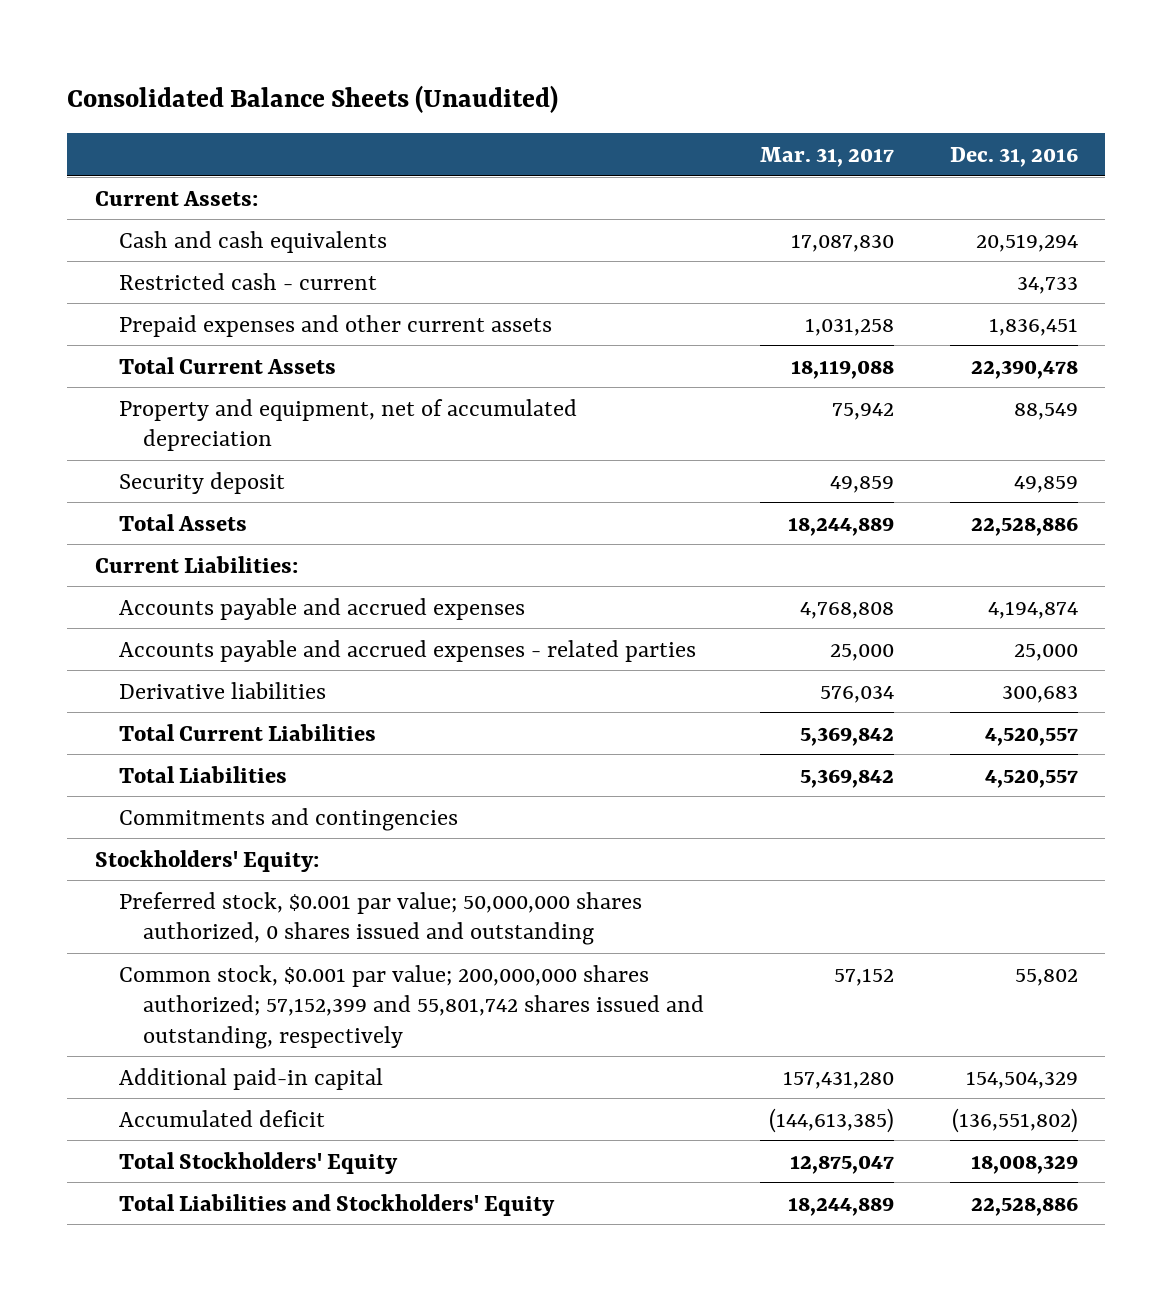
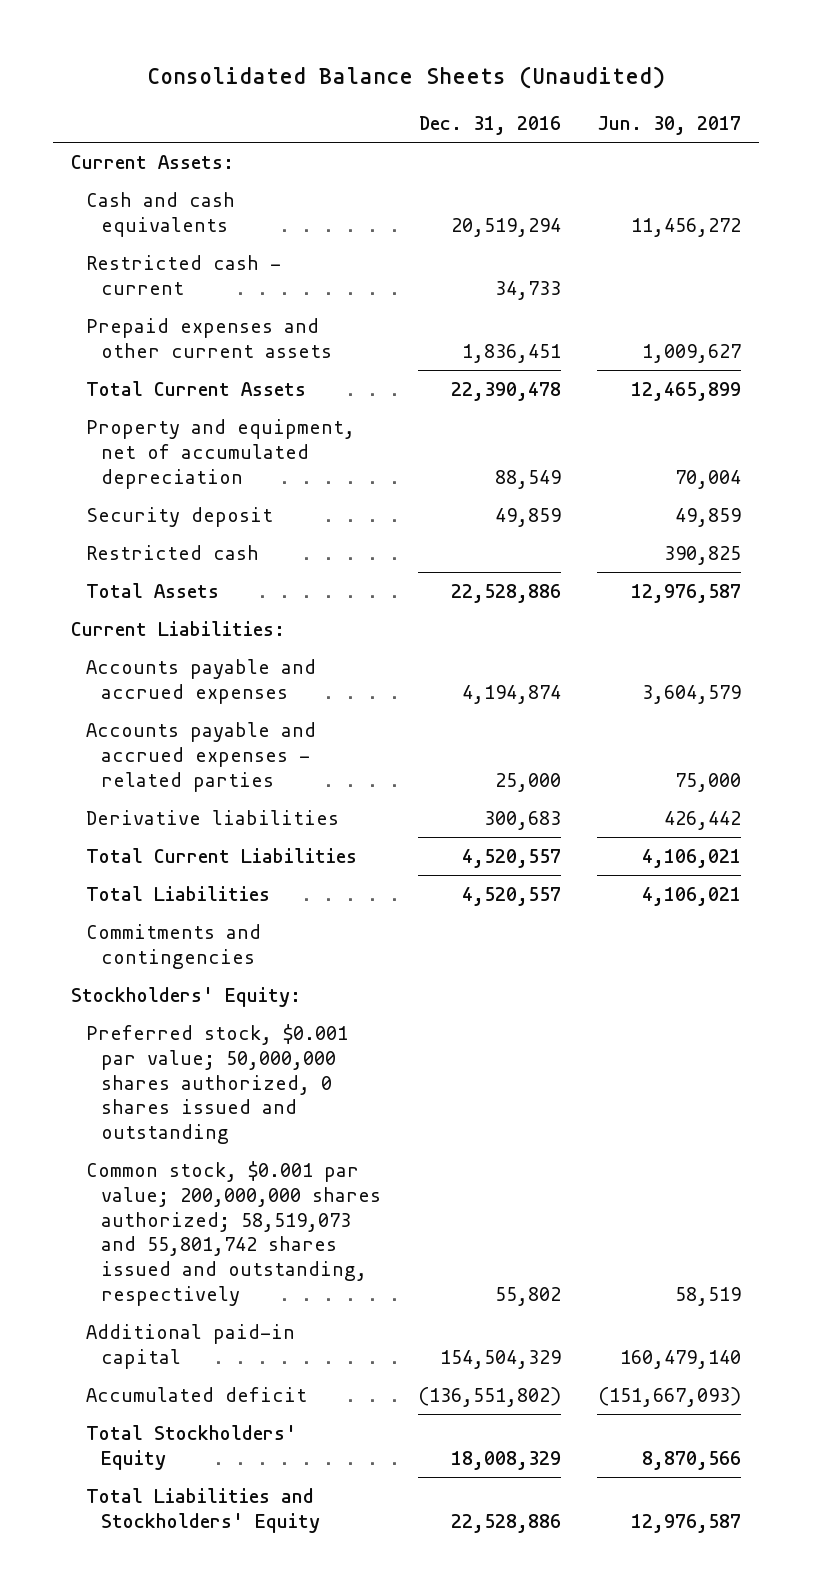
[759,146,894,167] Mar. 31, 2017 -> none
none -> [597,115,742,135] Jun. 30, 2017
none -> [86,544,260,560] Restricted cash
[119,964,705,1049] Common stock, $0.001 par value; 200,000,000 shares authorized; 57,152,399 and 55,801,742 shares issued and outstanding, respectively -> [86,1160,382,1307] Common stock, $0.001 par value; 200,000,000 shares authorized; 58,519,073 and 55,801,742 shares issued and outstanding, respectively

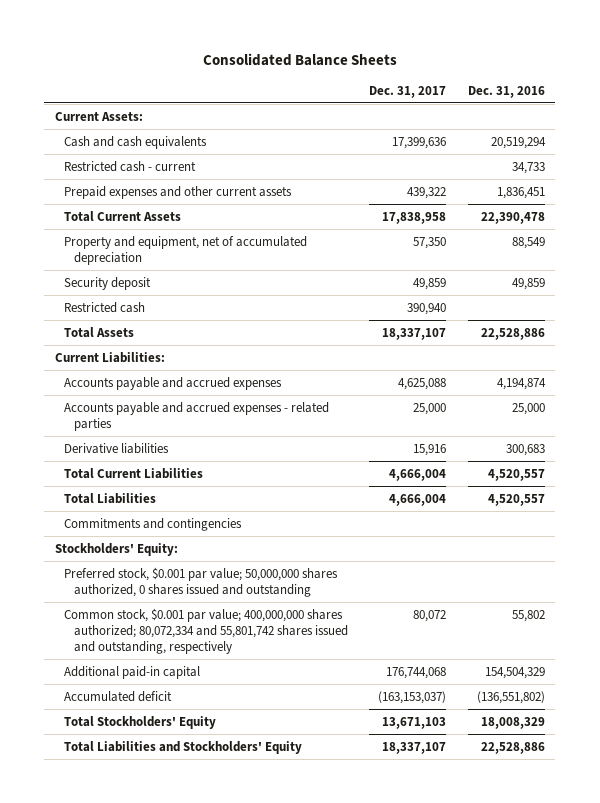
[147,66,666,90] Consolidated Balance Sheets (Unaudited) -> [202,52,397,66] Consolidated Balance Sheets
[597,115,742,135] Jun. 30, 2017 -> none
none -> [369,85,447,98] Dec. 31, 2017
[86,1160,382,1307] Common stock, $0.001 par value; 200,000,000 shares authorized; 58,519,073 and 55,801,742 shares issued and outstanding, respectively -> [64,607,348,655] Common stock, $0.001 par value; 400,000,000 shares authorized; 80,072,334 and 55,801,742 shares issued and outstanding, respectively

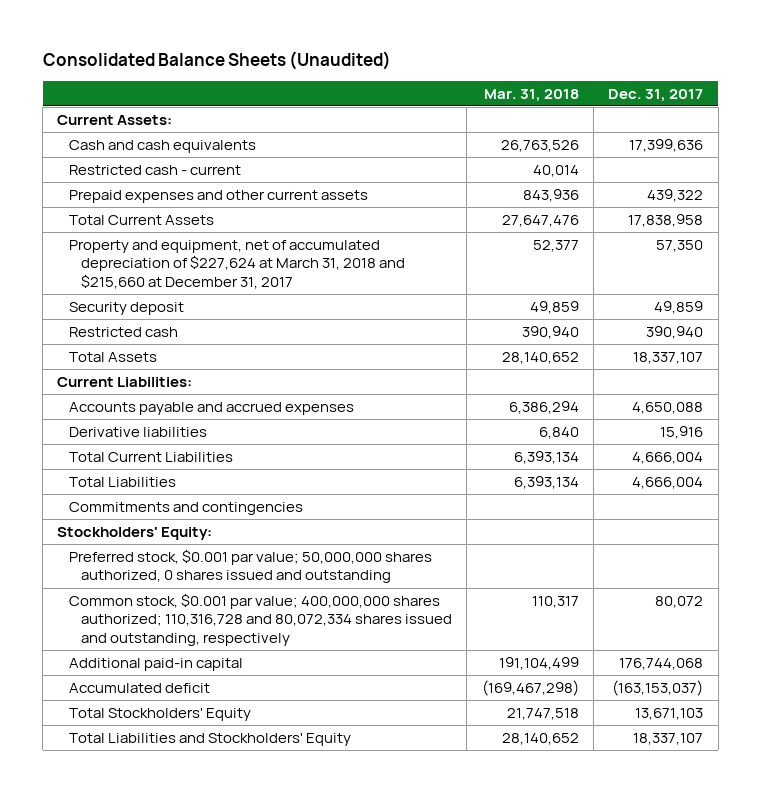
[202,52,397,66] Consolidated Balance Sheets -> [42,50,391,70] Consolidated Balance Sheets (Unaudited)
[467,85,545,98] Dec. 31, 2016 -> none
none -> [483,88,579,102] Mar. 31, 2018
[64,235,308,266] Property and equipment, net of accumulated depreciation -> [69,240,406,289] Property and equipment, net of accumulated depreciation of $227,624 at March 31, 2018 and $215,660 at December 31, 2017
[64,401,330,432] Accounts payable and accrued expenses - related parties -> none
[398,377,447,390] 4,625,088 -> [632,402,704,415] 4,650,088
[64,607,348,655] Common stock, $0.001 par value; 400,000,000 shares authorized; 80,072,334 and 55,801,742 shares issued and outstanding, respectively -> [69,593,453,646] Common stock, $0.001 par value; 400,000,000 shares authorized; 110,316,728 and 80,072,334 shares issued and outstanding, respectively

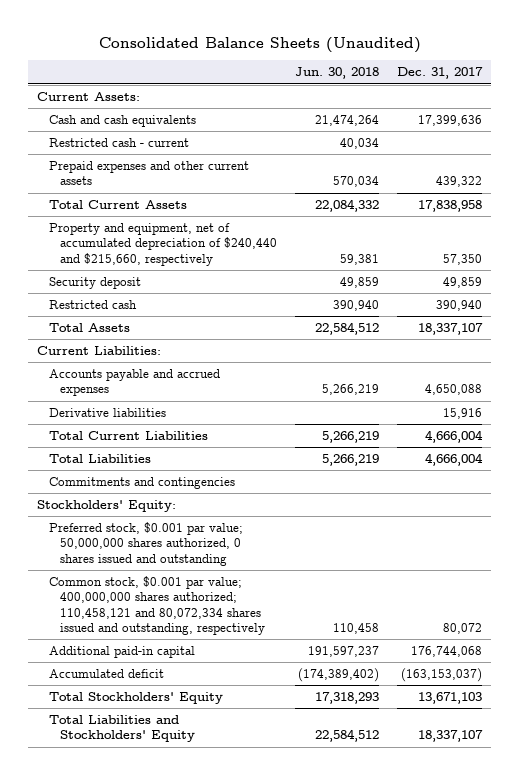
[483,88,579,102] Mar. 31, 2018 -> none
none -> [295,67,380,80] Jun. 30, 2018
[69,240,406,289] Property and equipment, net of accumulated depreciation of $227,624 at March 31, 2018 and $215,660 at December 31, 2017 -> [48,222,278,266] Property and equipment, net of accumulated depreciation of $240,440 and $215,660, respectively
[69,593,453,646] Common stock, $0.001 par value; 400,000,000 shares authorized; 110,316,728 and 80,072,334 shares issued and outstanding, respectively -> [48,575,266,635] Common stock, $0.001 par value; 400,000,000 shares authorized; 110,458,121 and 80,072,334 shares issued and outstanding, respectively

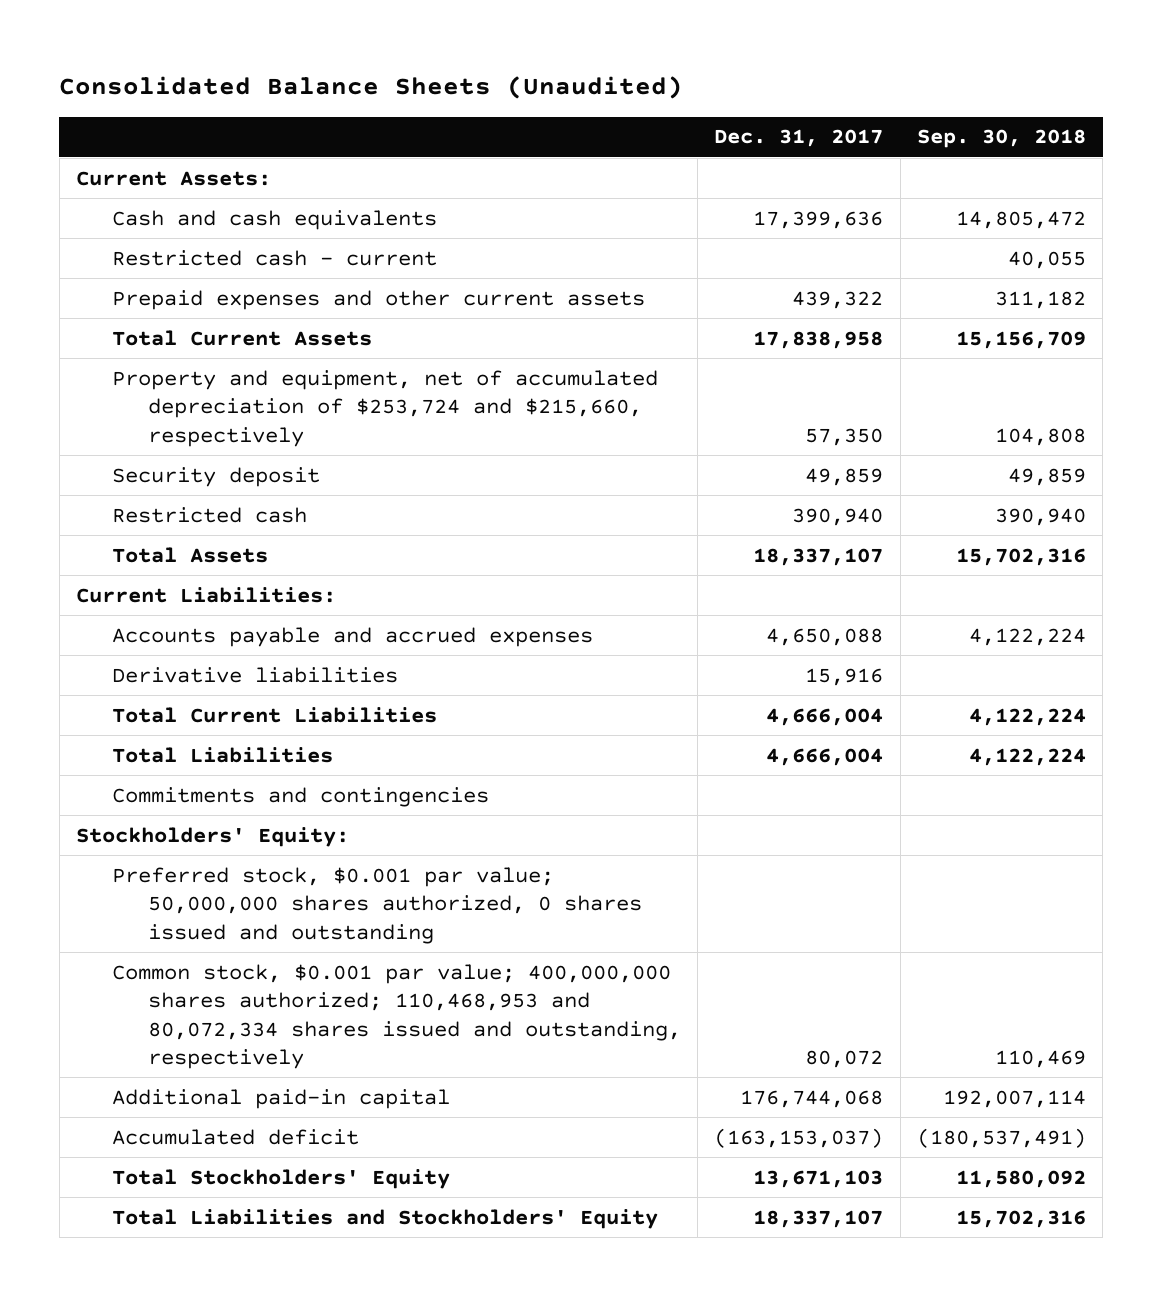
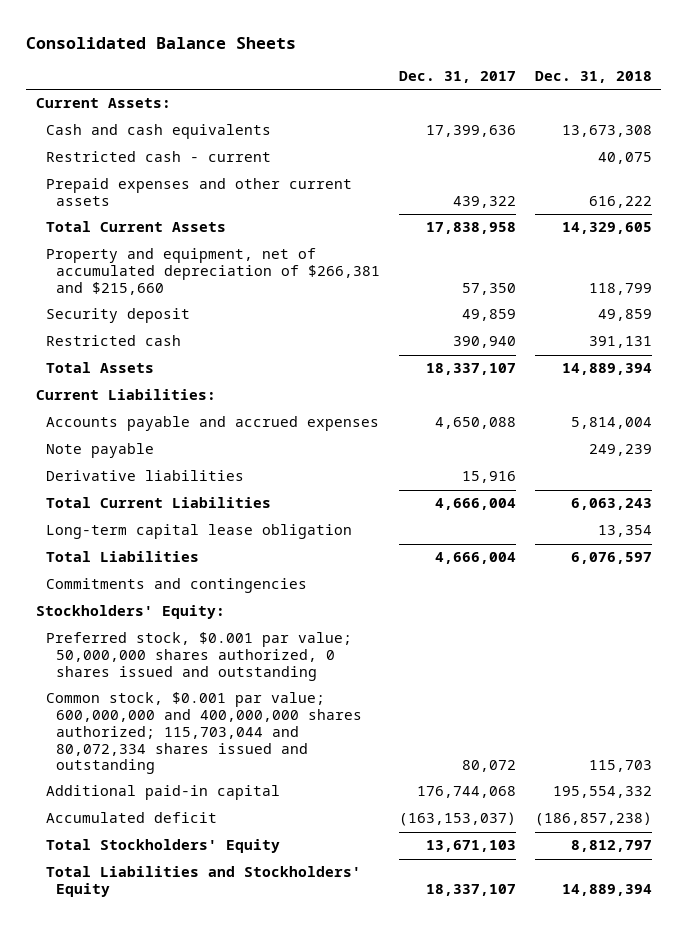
[59,76,684,100] Consolidated Balance Sheets (Unaudited) -> [26,36,297,49] Consolidated Balance Sheets
[916,129,1086,149] Sep. 30, 2018 -> none
none -> [534,71,652,84] Dec. 31, 2018
[111,369,658,447] Property and equipment, net of accumulated depreciation of $253,724 and $215,660, respectively -> [45,248,381,295] Property and equipment, net of accumulated depreciation of $266,381 and $215,660
none -> [45,443,154,459] Note payable
none -> [45,524,352,540] Long-term capital lease obligation
[111,963,681,1070] Common stock, $0.001 par value; 400,000,000 shares authorized; 110,468,953 and 80,072,334 shares issued and outstanding, respectively -> [45,692,363,775] Common stock, $0.001 par value; 600,000,000 and 400,000,000 shares authorized; 115,703,044 and 80,072,334 shares issued and outstanding

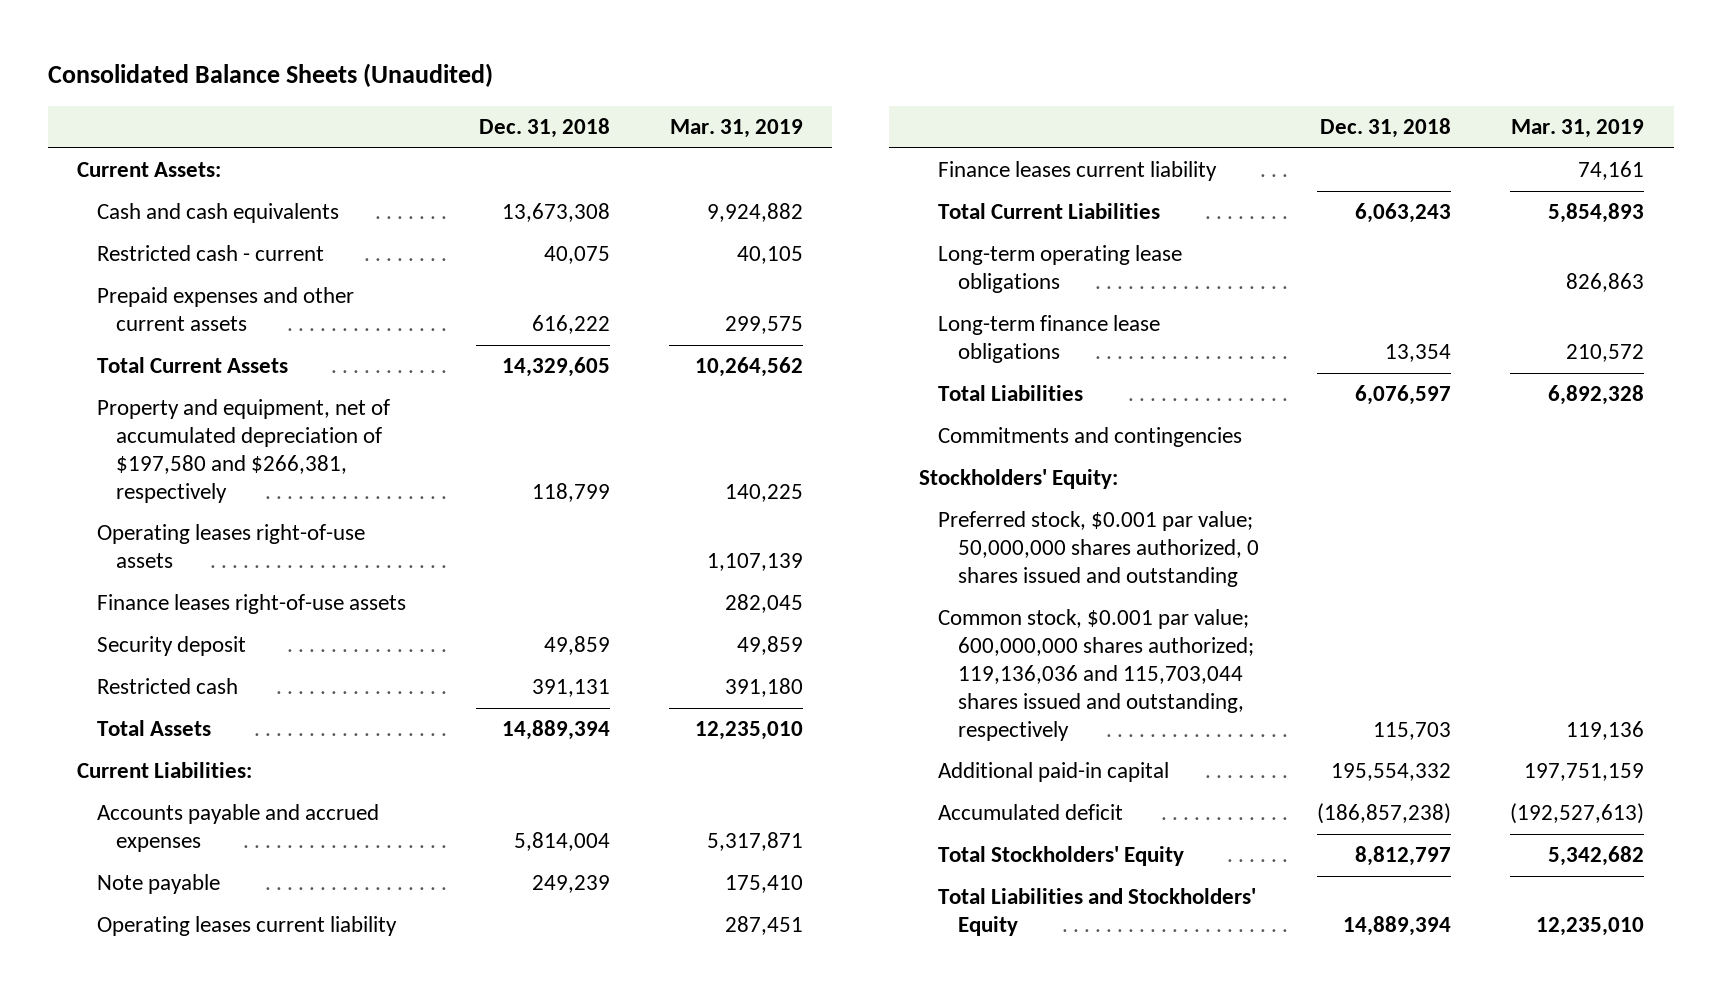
[26,36,297,49] Consolidated Balance Sheets -> [47,63,493,88] Consolidated Balance Sheets (Unaudited)
[398,71,516,84] Dec. 31, 2017 -> none
none -> [669,119,803,139] Mar. 31, 2019
[45,248,381,295] Property and equipment, net of accumulated depreciation of $266,381 and $215,660 -> [96,399,390,503] Property and equipment, net of accumulated depreciation of $197,580 and $266,381, respectively
none -> [96,524,365,569] Operating leases right-of-use assets
none -> [96,594,406,615] Finance leases right-of-use assets
[45,470,244,482] Derivative liabilities -> none
none -> [96,916,397,937] Operating leases current liability
none -> [938,161,1218,182] Finance leases current liability
none -> [938,245,1183,294] Long-term operating lease obligations
[45,524,352,540] Long-term capital lease obligation -> [938,315,1161,364] Long-term finance lease obligations
[45,692,363,775] Common stock, $0.001 par value; 600,000,000 and 400,000,000 shares authorized; 115,703,044 and 80,072,334 shares issued and outstanding -> [938,609,1254,741] Common stock, $0.001 par value; 600,000,000 shares authorized; 119,136,036 and 115,703,044 shares issued and outstanding, respectively

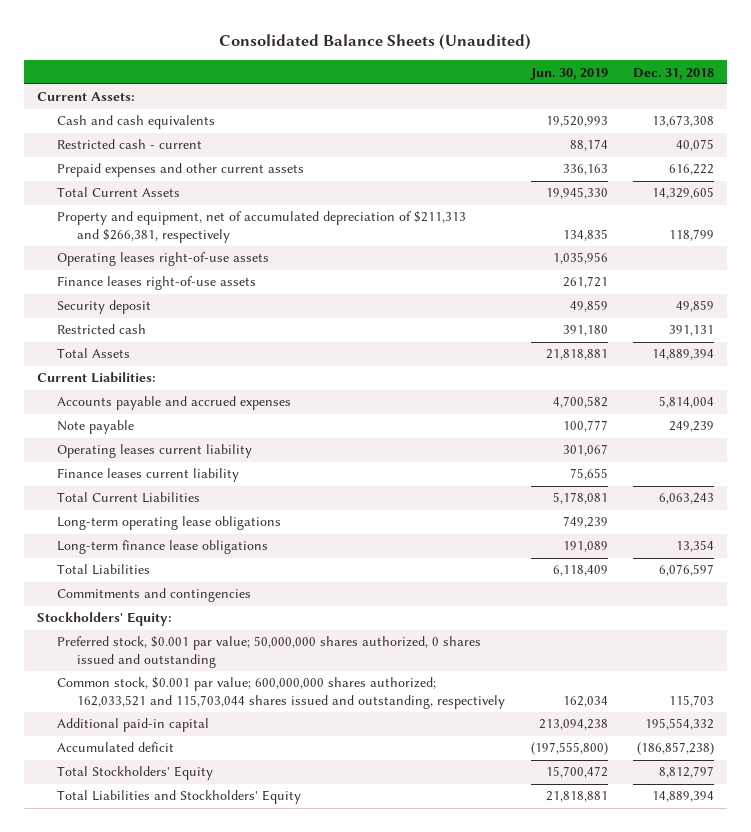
[669,119,803,139] Mar. 31, 2019 -> none
none -> [529,67,608,80] Jun. 30, 2019
[96,399,390,503] Property and equipment, net of accumulated depreciation of $197,580 and $266,381, respectively -> [57,211,467,244] Property and equipment, net of accumulated depreciation of $211,313 and $266,381, respectively
[938,609,1254,741] Common stock, $0.001 par value; 600,000,000 shares authorized; 119,136,036 and 115,703,044 shares issued and outstanding, respectively -> [57,677,506,710] Common stock, $0.001 par value; 600,000,000 shares authorized; 162,033,521 and 115,703,044 shares issued and outstanding, respectively

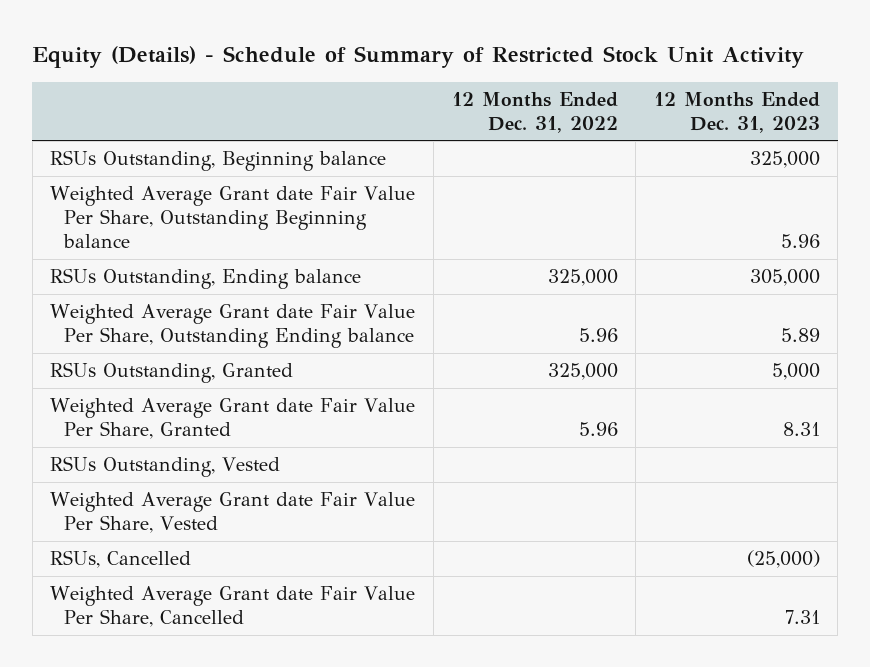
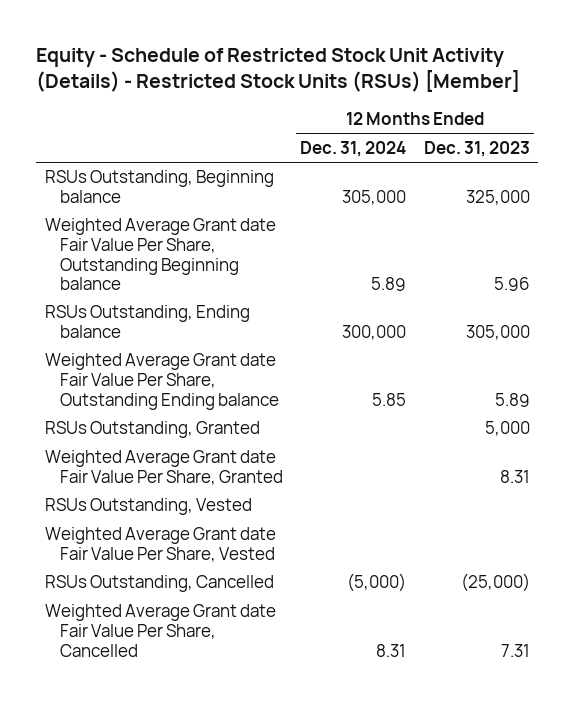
[32,46,805,69] Equity (Details) - Schedule of Summary of Restricted Stock Unit Activity -> [35,48,520,93] Equity - Schedule of Restricted Stock Unit Activity (Details) - Restricted Stock Units (RSUs) [Member]
[451,91,618,133] 12 Months Ended Dec. 31, 2022 -> none
none -> [300,140,407,157] Dec. 31, 2024
[50,549,192,568] RSUs, Cancelled -> [44,575,274,593] RSUs Outstanding, Cancelled

